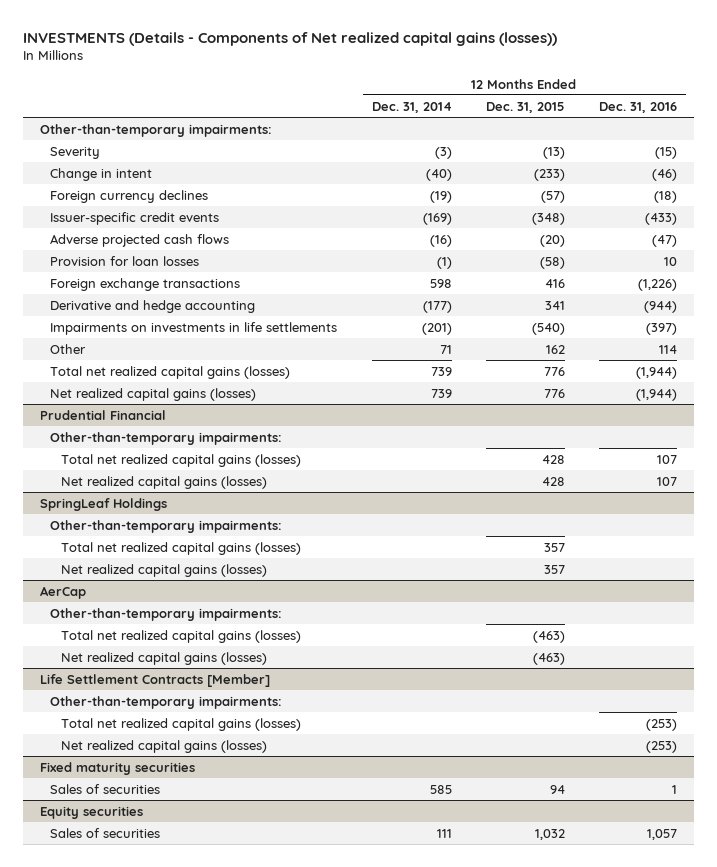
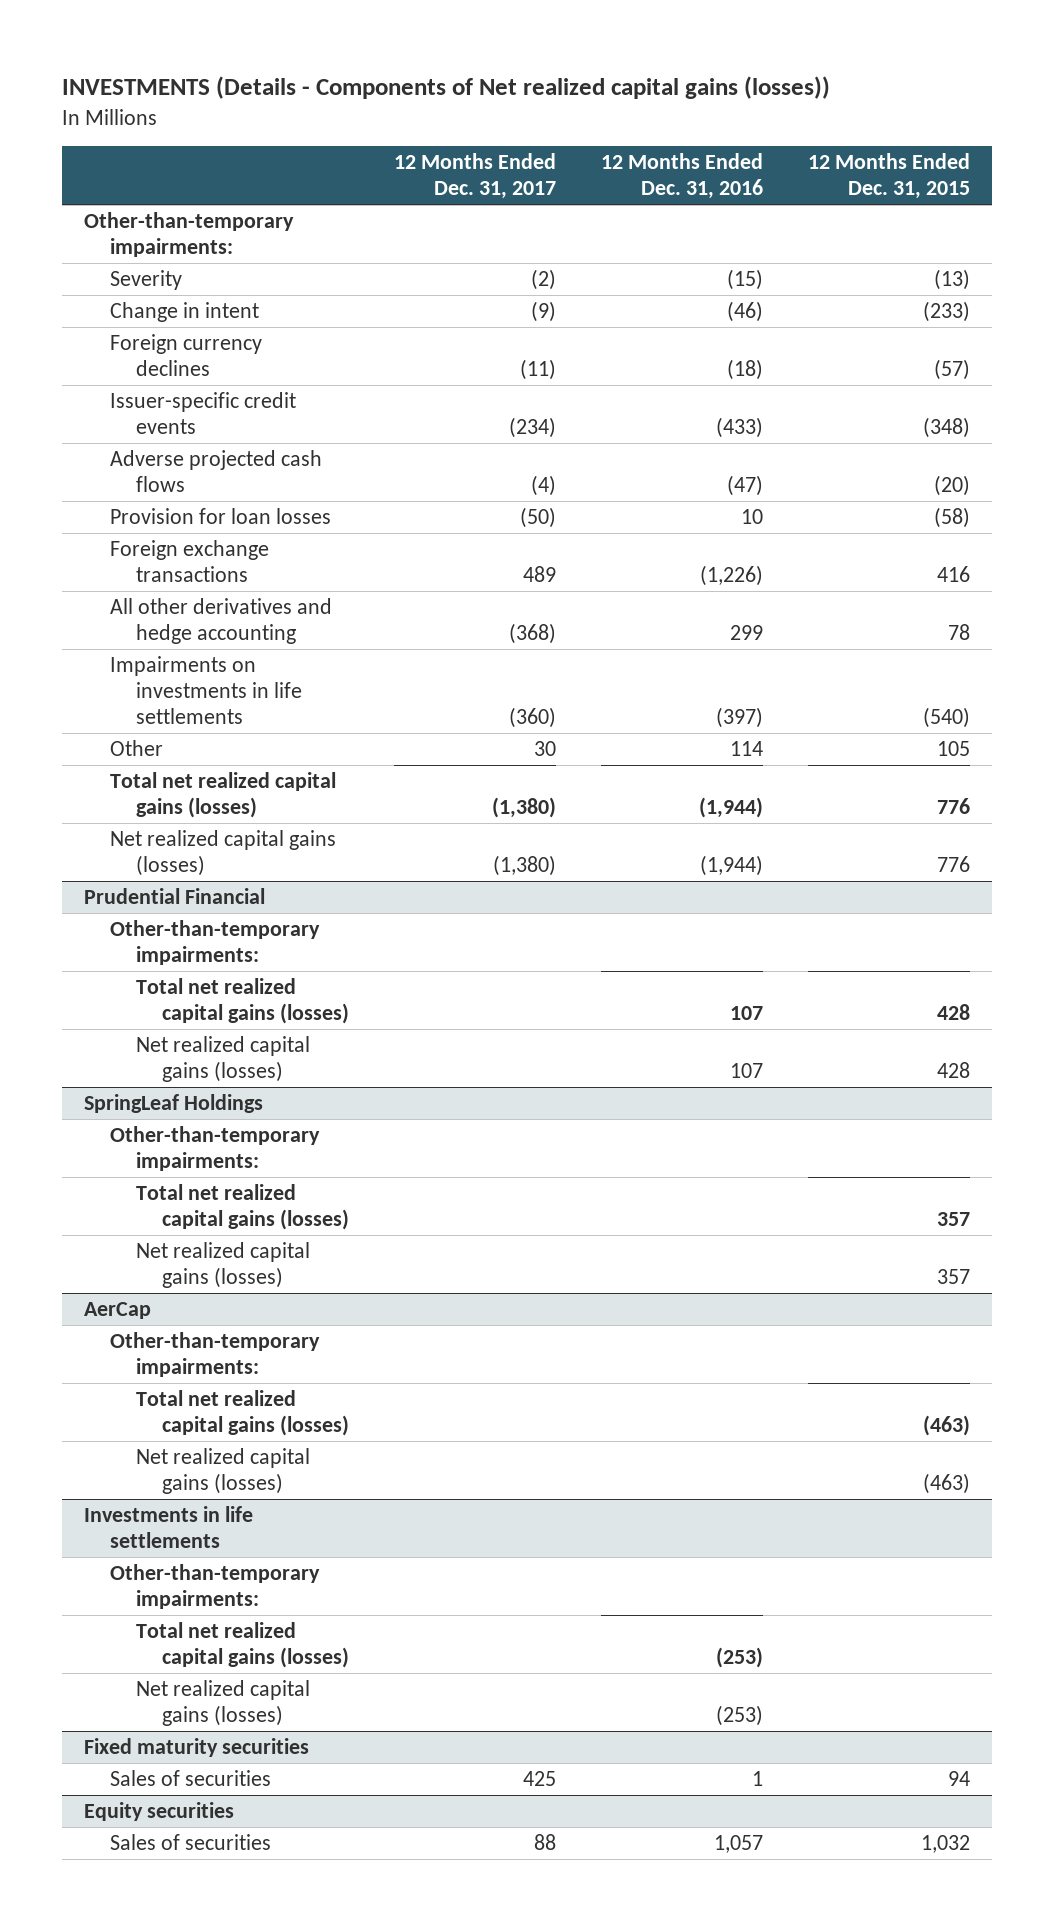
[371,101,452,113] Dec. 31, 2014 -> none
none -> [394,153,557,200] 12 Months Ended Dec. 31, 2017
[50,299,256,313] Derivative and hedge accounting -> [110,598,333,645] All other derivatives and hedge accounting
[544,300,565,310] 341 -> [947,624,970,641] 78
[644,300,678,313] (944) -> [730,625,764,641] 299
[545,344,565,354] 162 -> [936,741,970,757] 105
[39,673,270,687] Life Settlement Contracts [Member] -> [84,1506,254,1549] Investments in life settlements

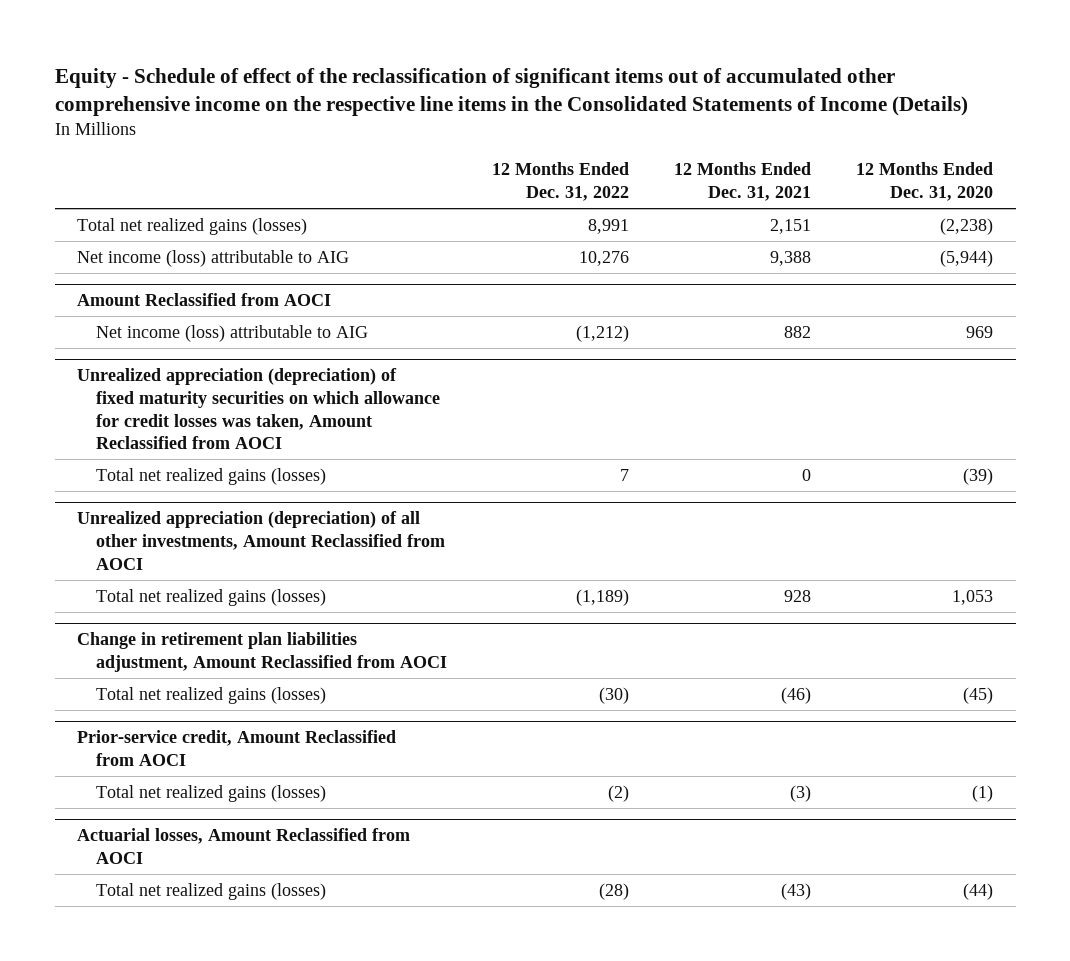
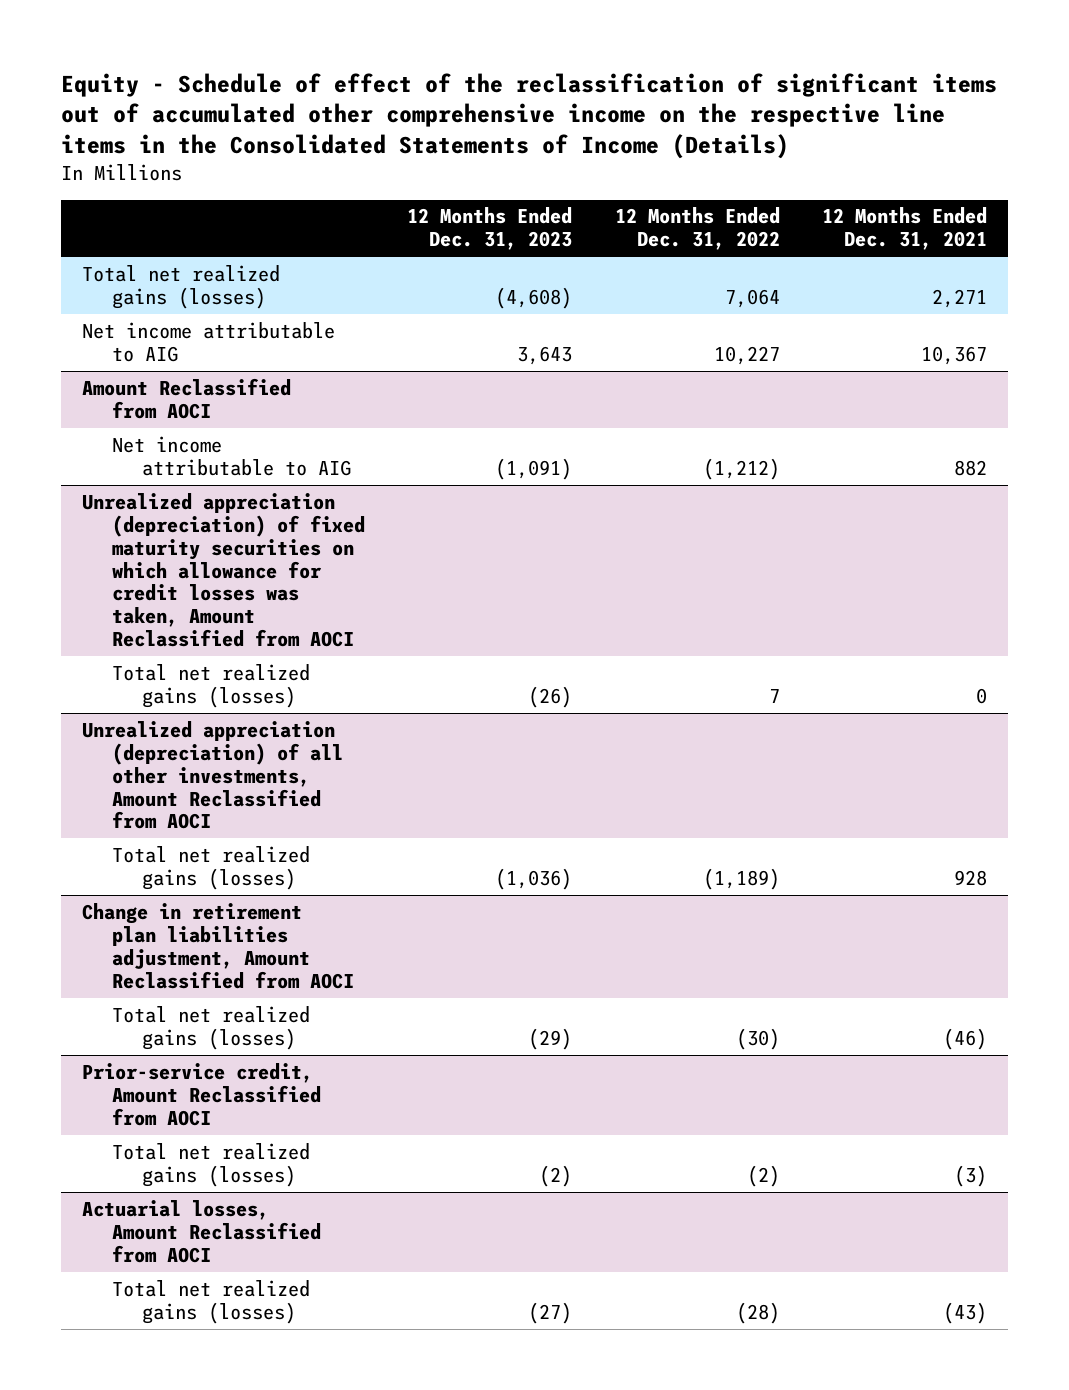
[856,162,994,202] 12 Months Ended Dec. 31, 2020 -> none
none -> [407,207,573,251] 12 Months Ended Dec. 31, 2023
[588,218,630,234] 8,991 -> [724,288,780,308] 7,064
[770,218,812,234] 2,151 -> [931,288,987,308] 2,271
[76,249,349,267] Net income (loss) attributable to AIG -> [81,321,335,362] Net income attributable to AIG
[579,250,630,266] 10,276 -> [713,345,780,365] 10,227
[770,250,812,266] 9,388 -> [920,345,987,365] 10,367
[96,324,369,342] Net income (loss) attributable to AIG -> [112,435,352,476] Net income attributable to AIG

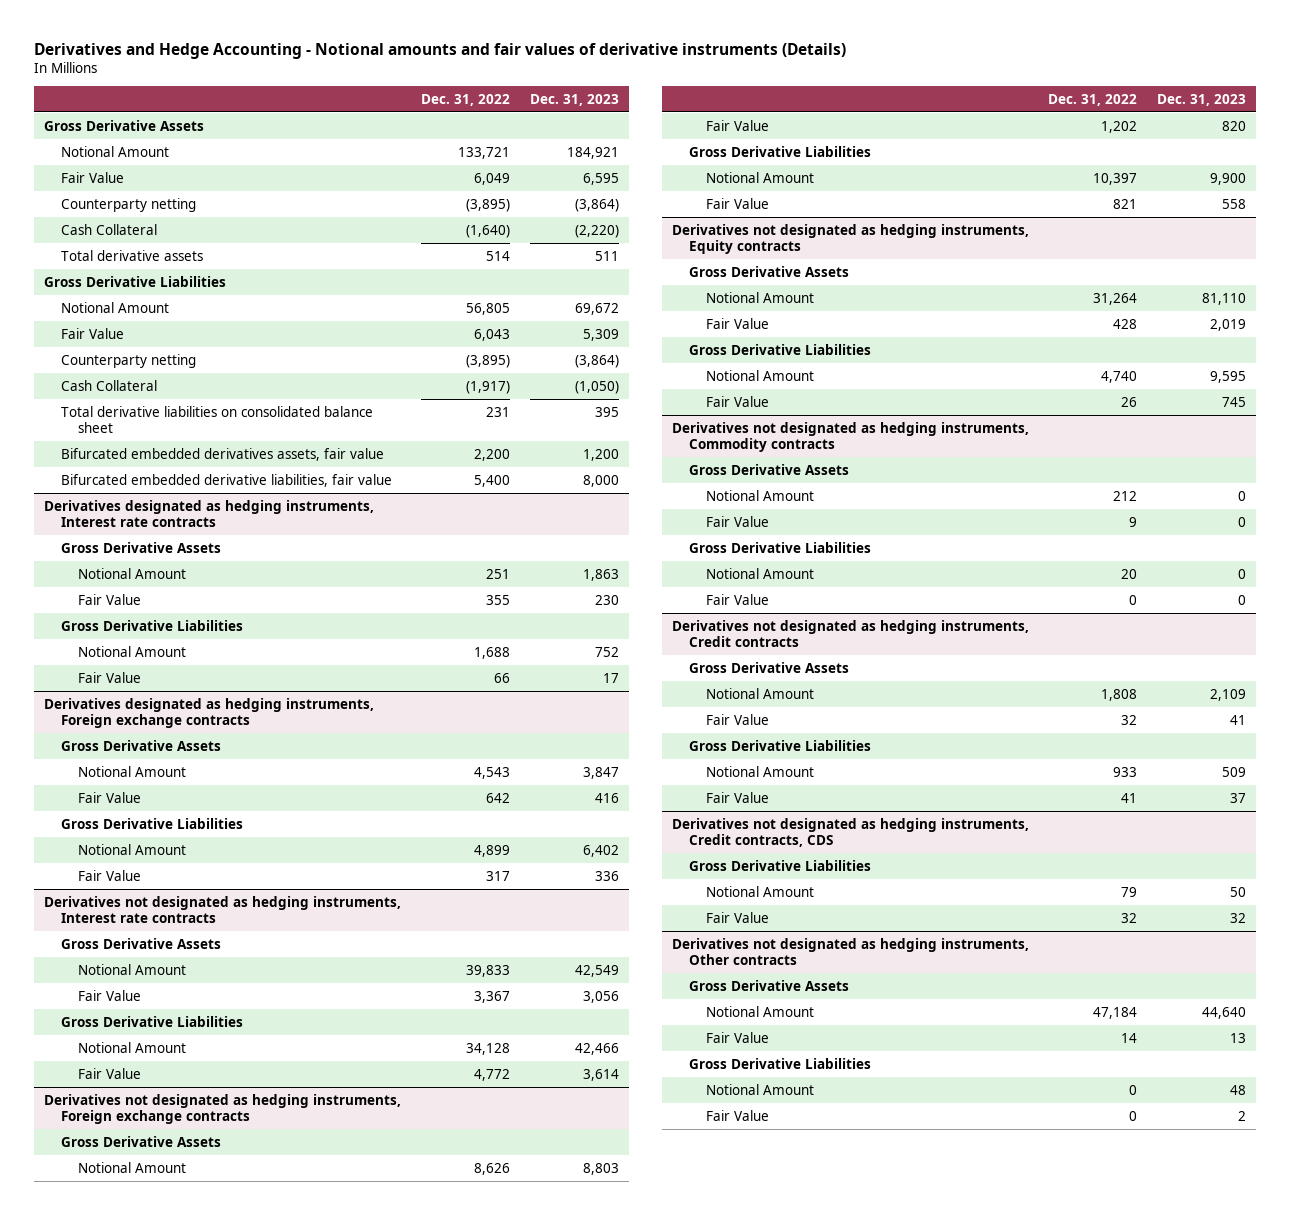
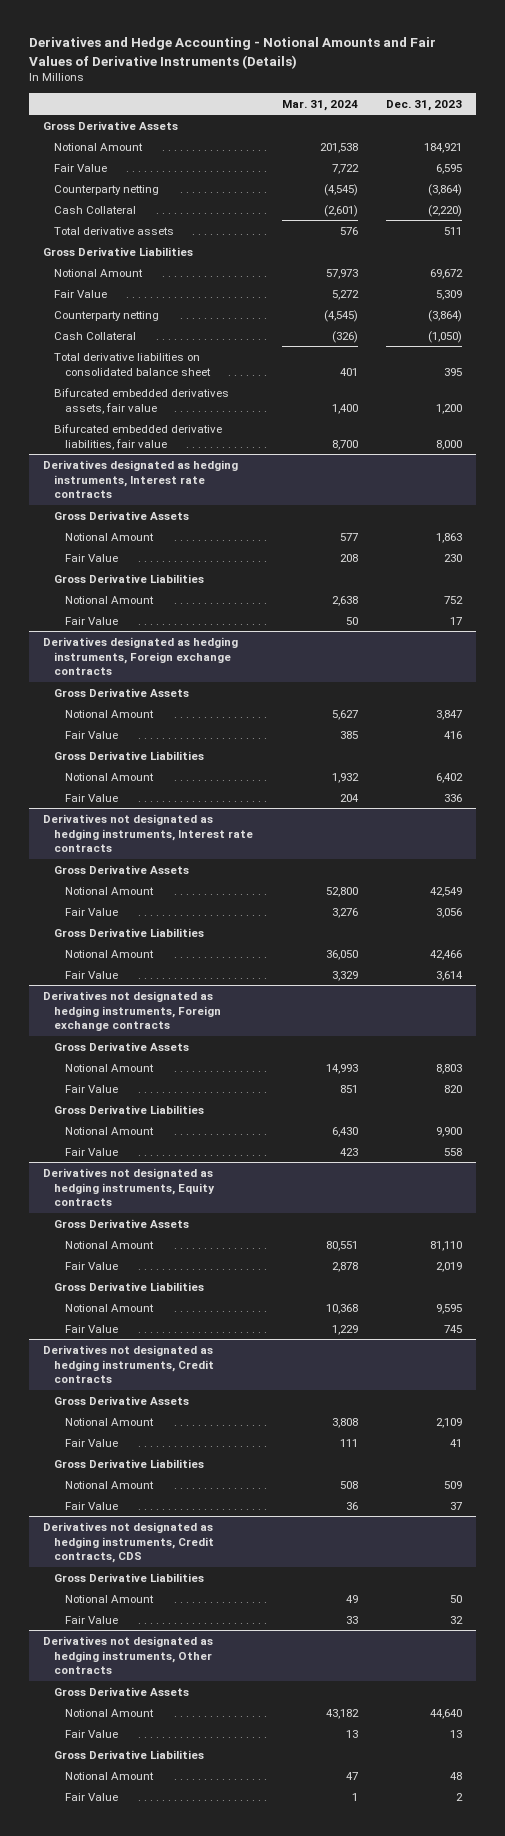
[34,42,847,59] Derivatives and Hedge Accounting - Notional amounts and fair values of derivative instruments (Details) -> [29,37,437,69] Derivatives and Hedge Accounting - Notional Amounts and Fair Values of Derivative Instruments (Details)
[420,93,510,106] Dec. 31, 2022 -> none
none -> [281,99,358,111] Mar. 31, 2024
[671,421,1029,453] Derivatives not designated as hedging instruments, Commodity contracts -> none
[688,463,849,475] Gross Derivative Assets -> none
[705,489,814,501] Notional Amount -> none
[705,515,769,527] Fair Value -> none
[688,541,871,553] Gross Derivative Liabilities -> none
[705,567,814,579] Notional Amount -> none
[705,593,769,605] Fair Value -> none

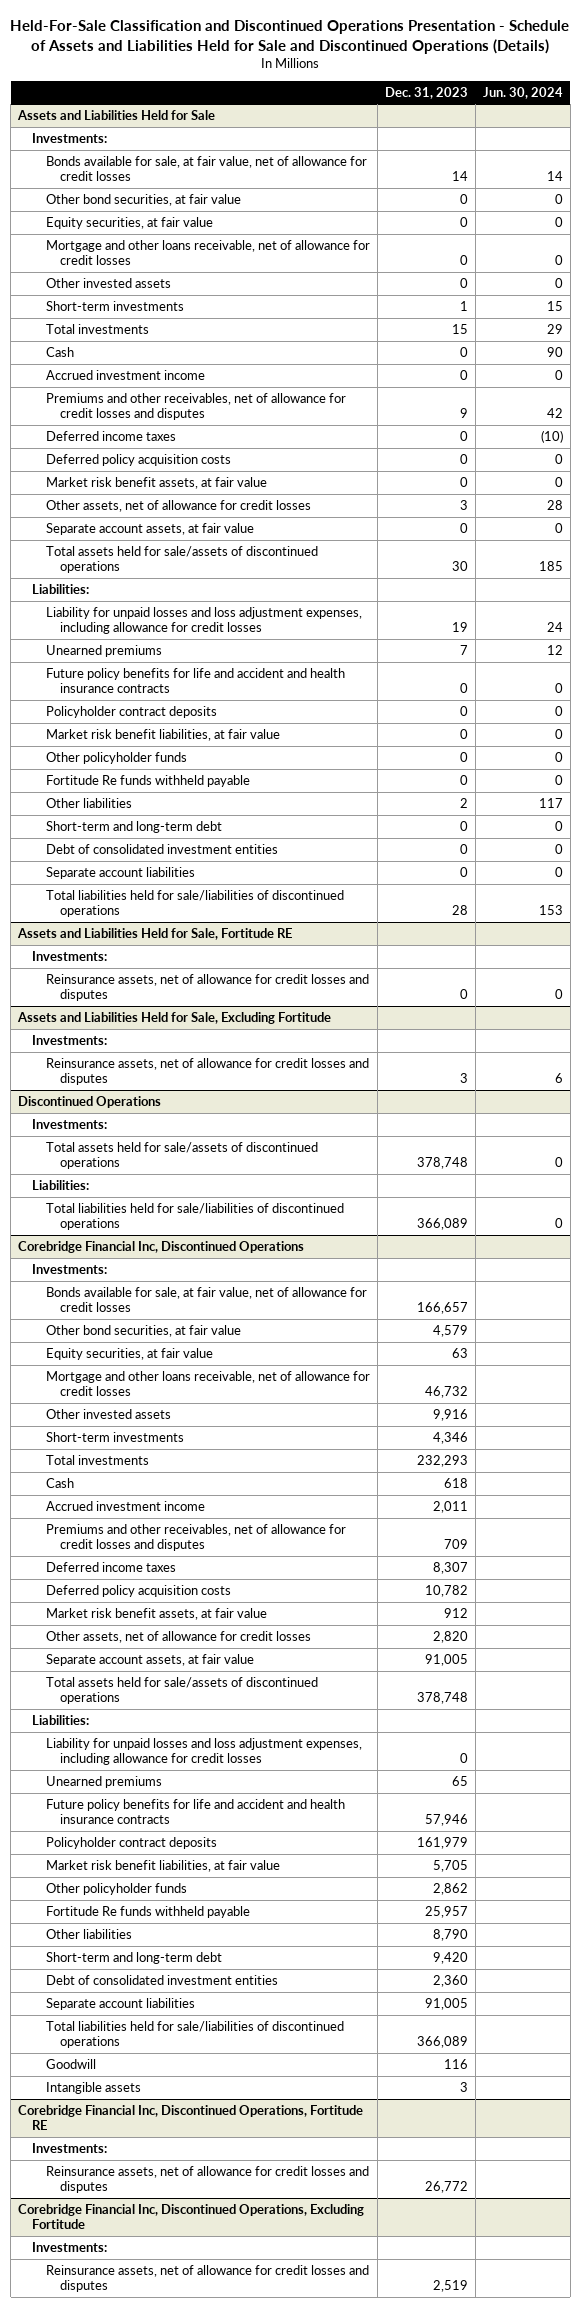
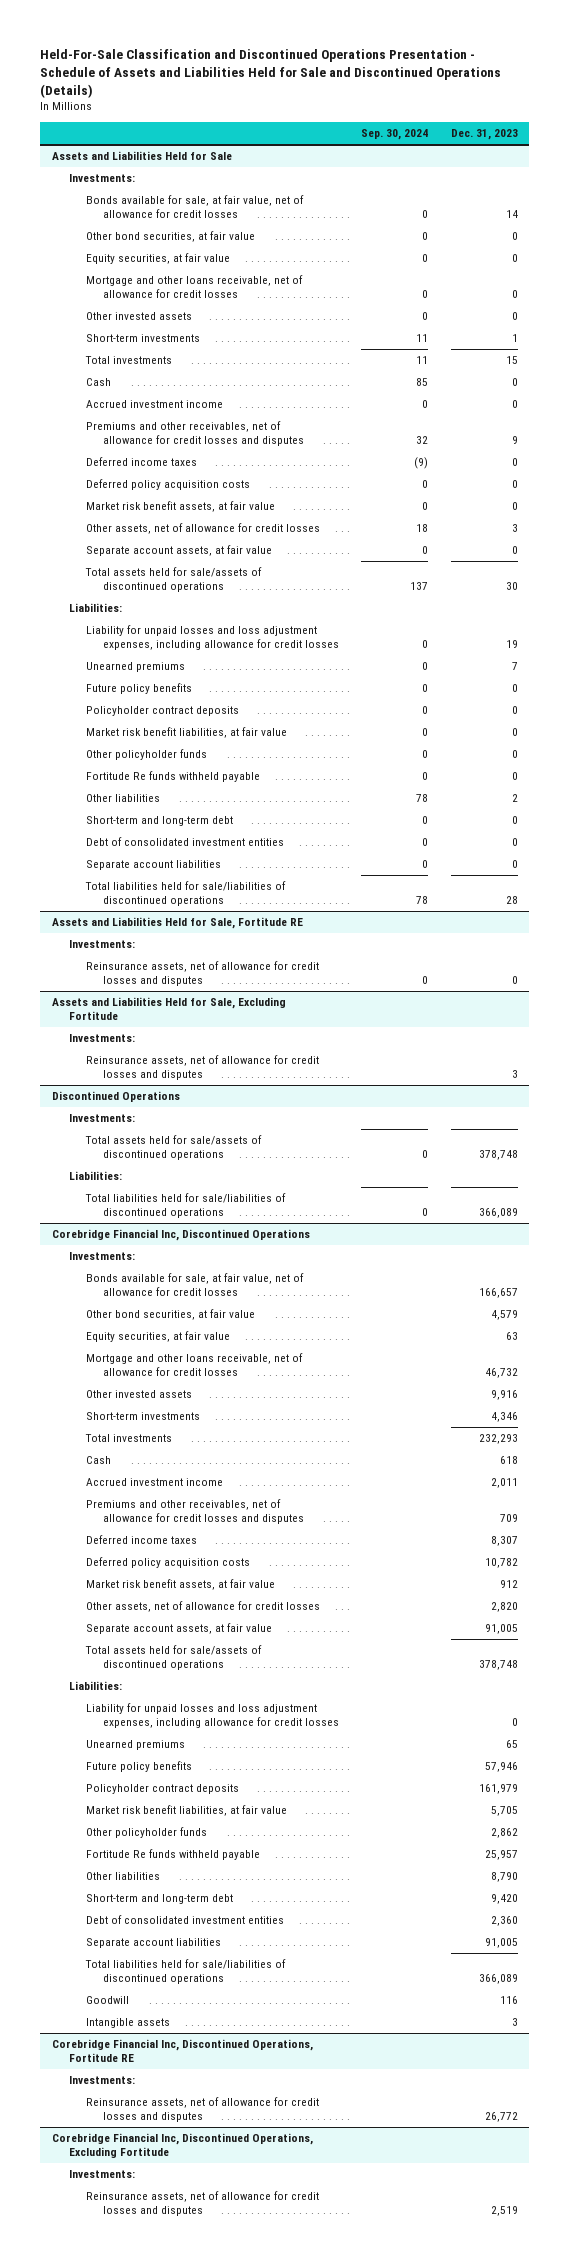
[482,86,563,99] Jun. 30, 2024 -> none
none -> [361,129,429,141] Sep. 30, 2024
[45,668,345,694] Future policy benefits for life and accident and health insurance contracts -> [85,683,192,695] Future policy benefits
[45,1799,345,1825] Future policy benefits for life and accident and health insurance contracts -> [85,1761,192,1773] Future policy benefits

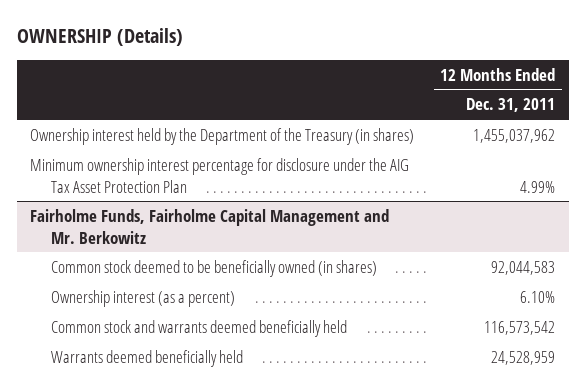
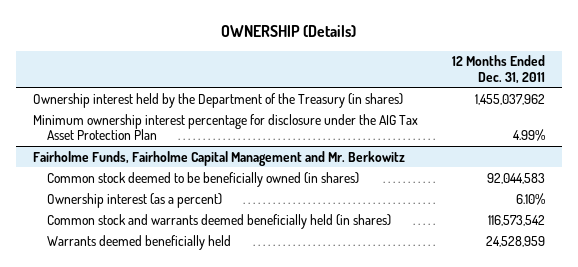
[50,319,347,337] Common stock and warrants deemed beneficially held -> [46,213,391,229] Common stock and warrants deemed beneficially held (in shares)

